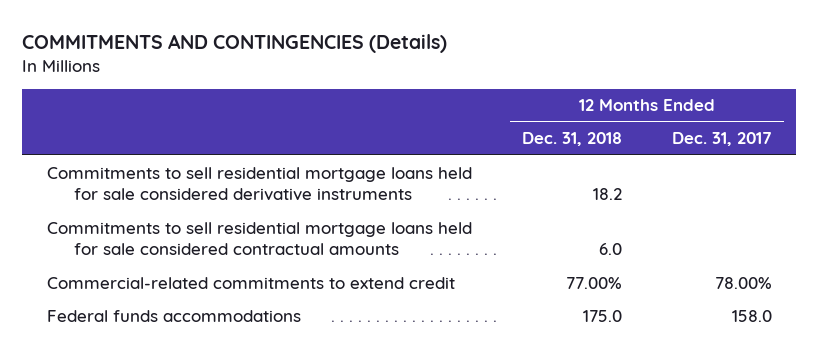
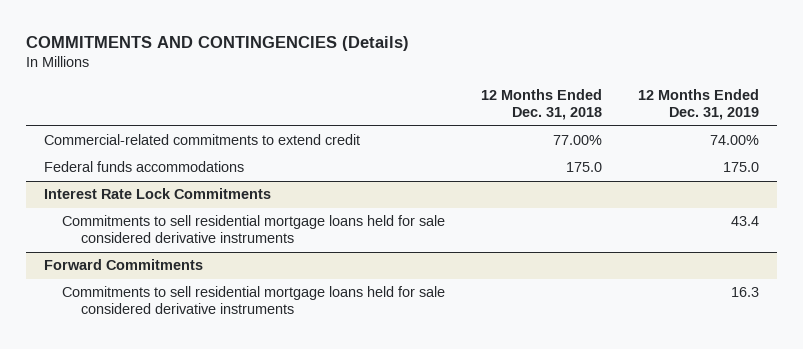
[671,132,772,147] Dec. 31, 2017 -> none
none -> [638,89,760,121] 12 Months Ended Dec. 31, 2019
[47,166,473,201] Commitments to sell residential mortgage loans held for sale considered derivative instruments -> none
[47,221,473,255] Commitments to sell residential mortgage loans held for sale considered contractual amounts -> none
none -> [43,188,271,200] Interest Rate Lock Commitments
none -> [62,215,446,244] Commitments to sell residential mortgage loans held for sale considered derivative instruments
none -> [43,259,203,271] Forward Commitments
none -> [62,286,446,315] Commitments to sell residential mortgage loans held for sale considered derivative instruments

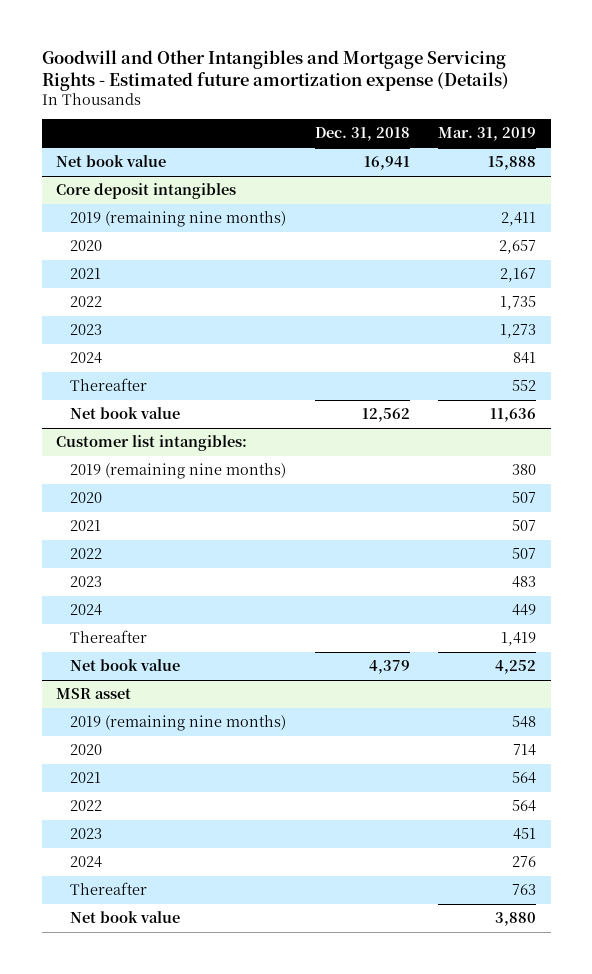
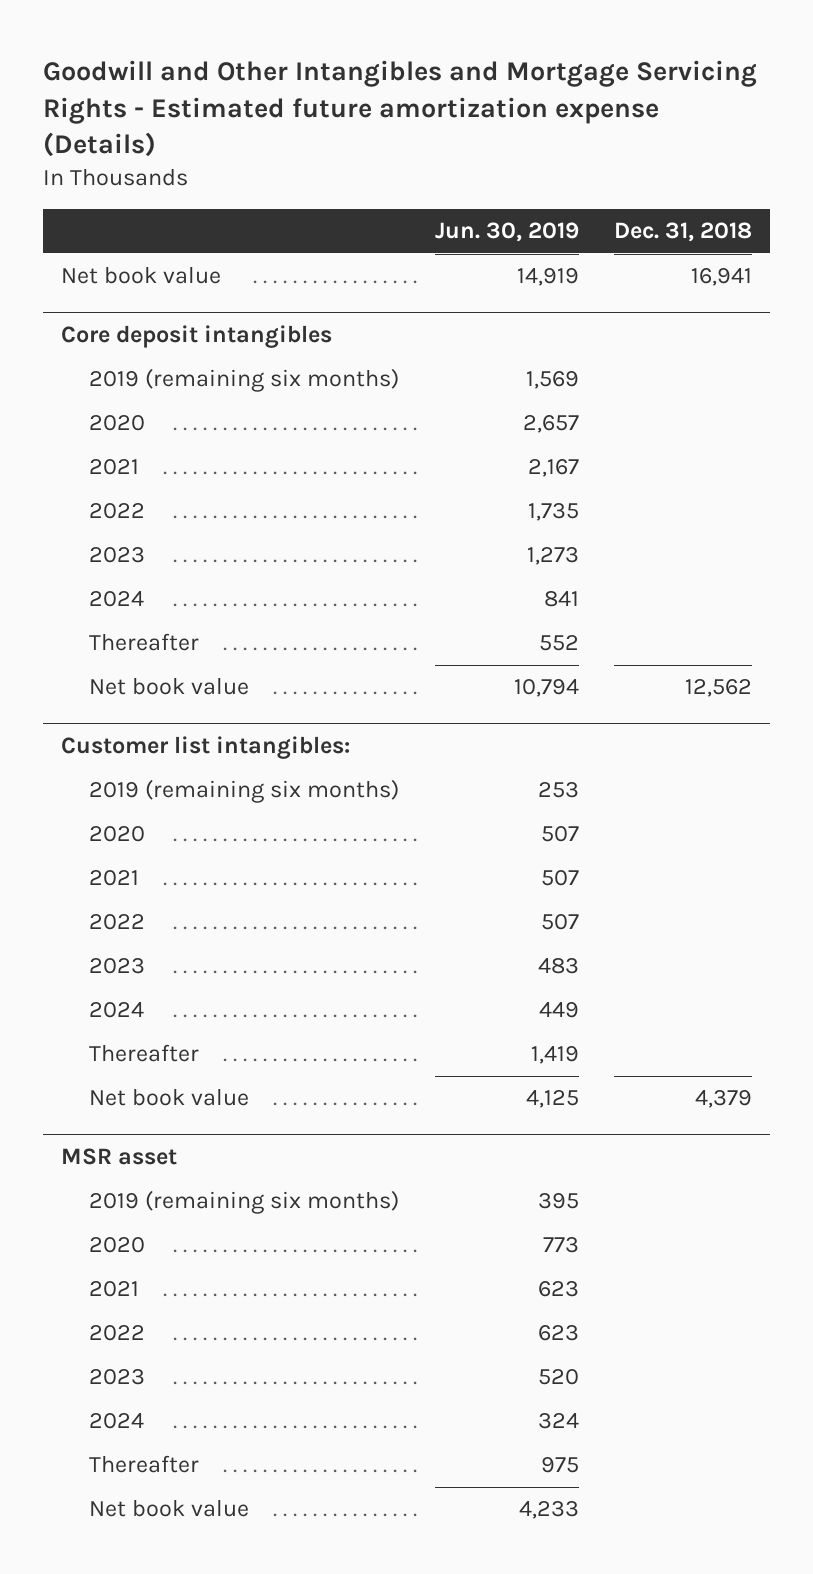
[438,127,537,142] Mar. 31, 2019 -> none
none -> [434,222,579,243] Jun. 30, 2019
[70,211,287,228] 2019 (remaining nine months) -> [89,368,400,393] 2019 (remaining six months)
[70,463,287,480] 2019 (remaining nine months) -> [89,779,400,804] 2019 (remaining six months)
[70,715,287,732] 2019 (remaining nine months) -> [89,1190,400,1215] 2019 (remaining six months)

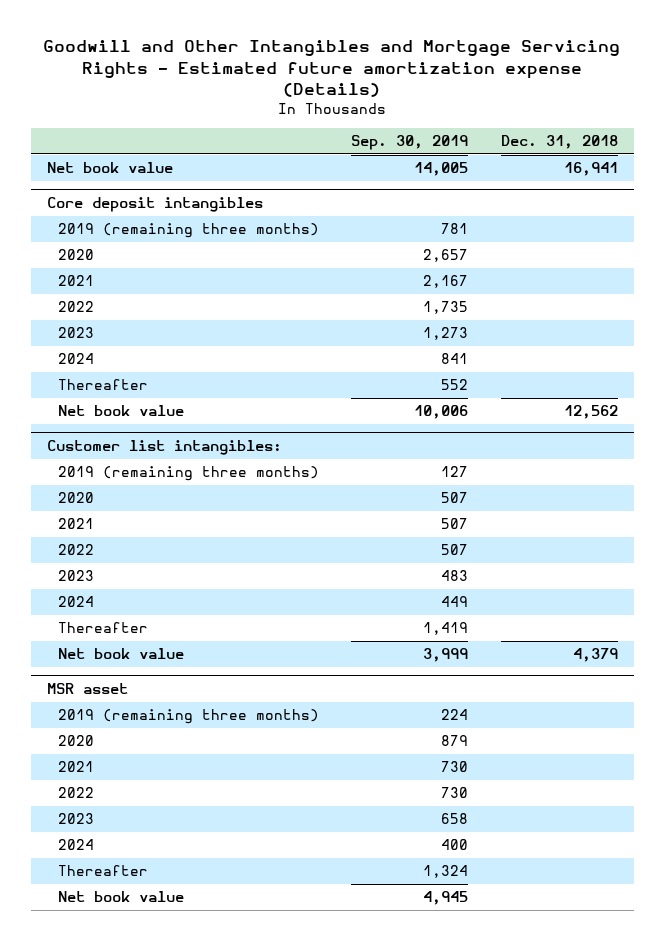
[434,222,579,243] Jun. 30, 2019 -> none
none -> [351,135,469,151] Sep. 30, 2019
[89,368,400,393] 2019 (remaining six months) -> [57,223,319,239] 2019 (remaining three months)
[89,779,400,804] 2019 (remaining six months) -> [57,466,319,482] 2019 (remaining three months)
[89,1190,400,1215] 2019 (remaining six months) -> [57,709,319,725] 2019 (remaining three months)

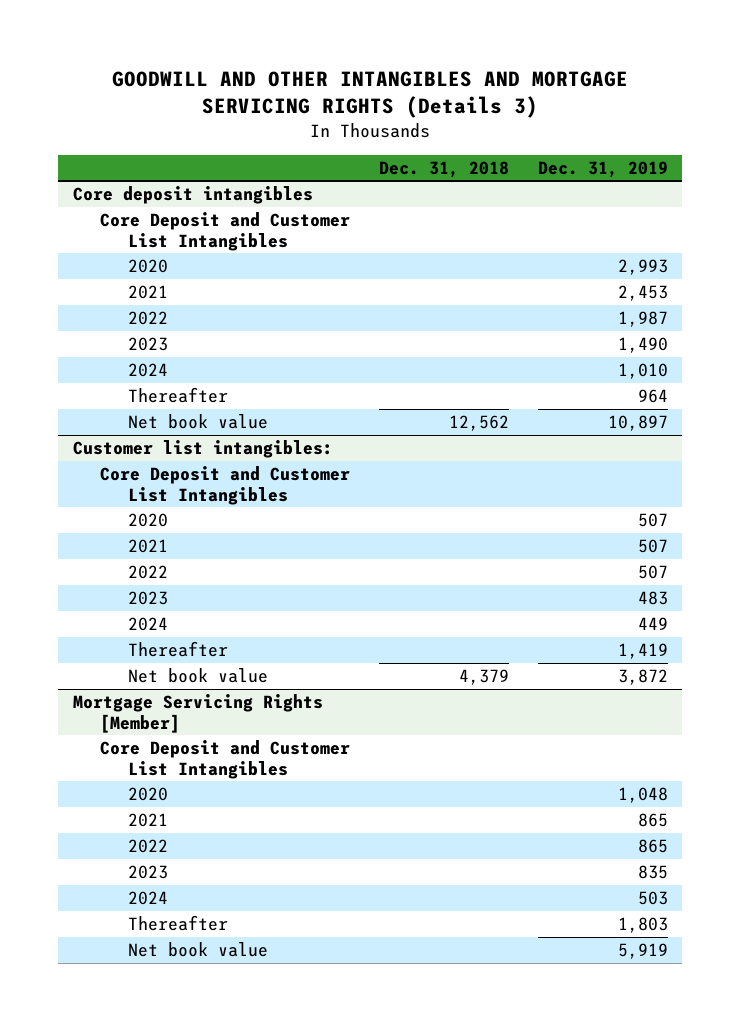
[43,40,621,98] Goodwill and Other Intangibles and Mortgage Servicing Rights - Estimated future amortization expense (Details) -> [112,70,629,119] GOODWILL AND OTHER INTANGIBLES AND MORTGAGE SERVICING RIGHTS (Details 3)
[351,135,469,151] Sep. 30, 2019 -> none
none -> [537,160,668,178] Dec. 31, 2019
[46,162,173,174] Net book value -> none
[57,223,319,239] 2019 (remaining three months) -> none
none -> [100,212,351,251] Core Deposit and Customer List Intangibles
[57,466,319,482] 2019 (remaining three months) -> none
none -> [100,466,351,505] Core Deposit and Customer List Intangibles
[57,709,319,725] 2019 (remaining three months) -> none
[46,683,128,695] MSR asset -> [72,694,323,733] Mortgage Servicing Rights [Member]
none -> [100,740,351,779] Core Deposit and Customer List Intangibles

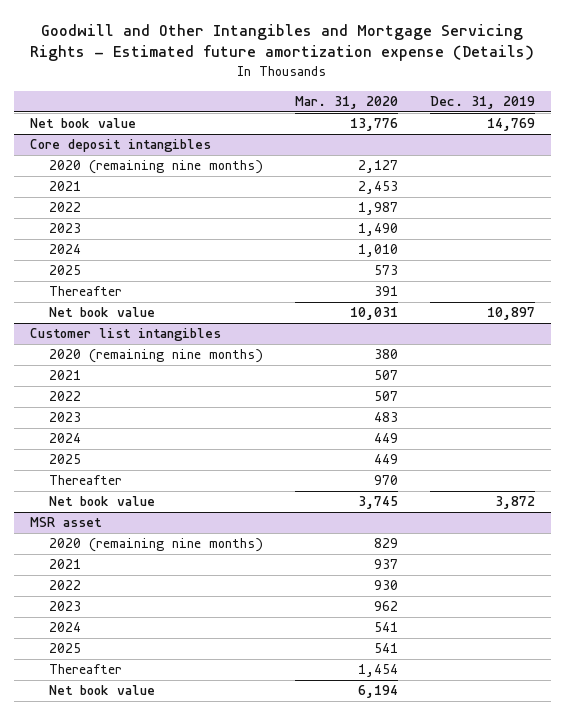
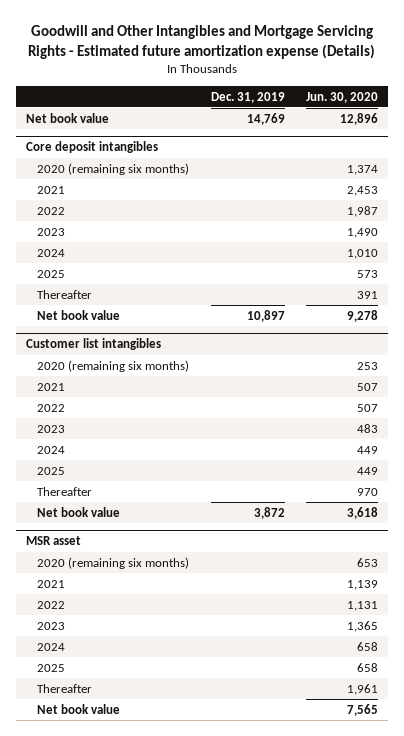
[295,95,399,109] Mar. 31, 2020 -> none
none -> [305,91,378,103] Jun. 30, 2020
[49,160,264,175] 2020 (remaining nine months) -> [37,162,190,175] 2020 (remaining six months)
[49,349,264,364] 2020 (remaining nine months) -> [37,359,190,372] 2020 (remaining six months)
[49,538,264,553] 2020 (remaining nine months) -> [37,556,190,569] 2020 (remaining six months)

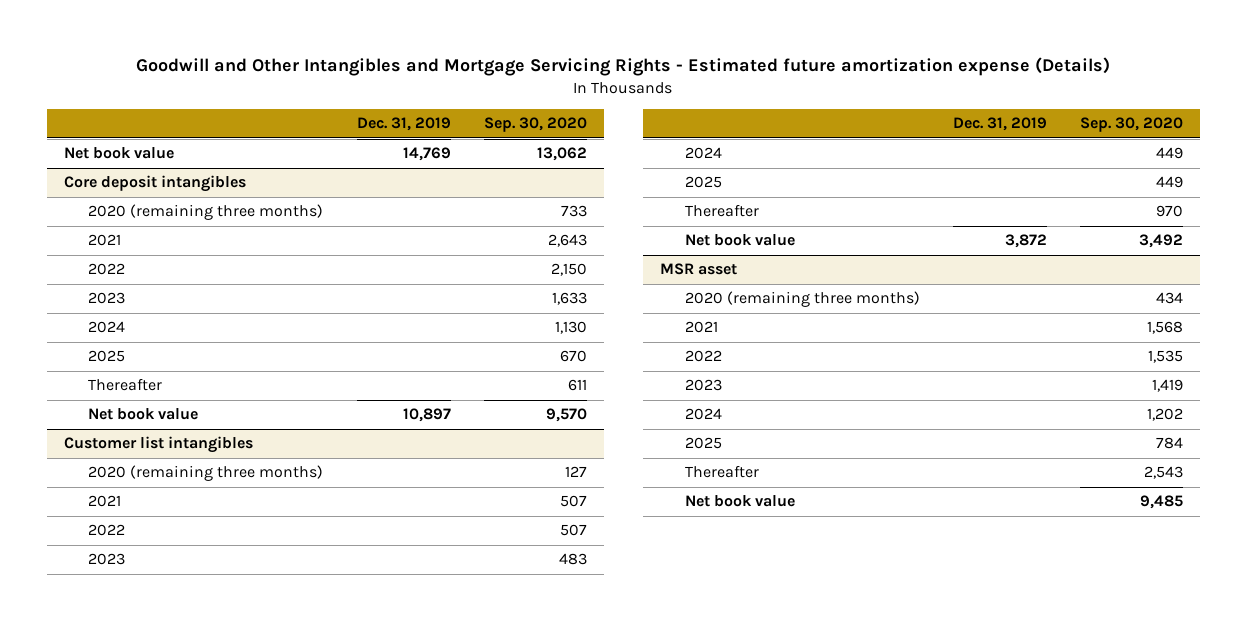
[305,91,378,103] Jun. 30, 2020 -> none
none -> [484,117,588,133] Sep. 30, 2020
[37,162,190,175] 2020 (remaining six months) -> [88,204,324,221] 2020 (remaining three months)
[37,359,190,372] 2020 (remaining six months) -> [88,465,324,482] 2020 (remaining three months)
[37,556,190,569] 2020 (remaining six months) -> [684,291,920,308] 2020 (remaining three months)

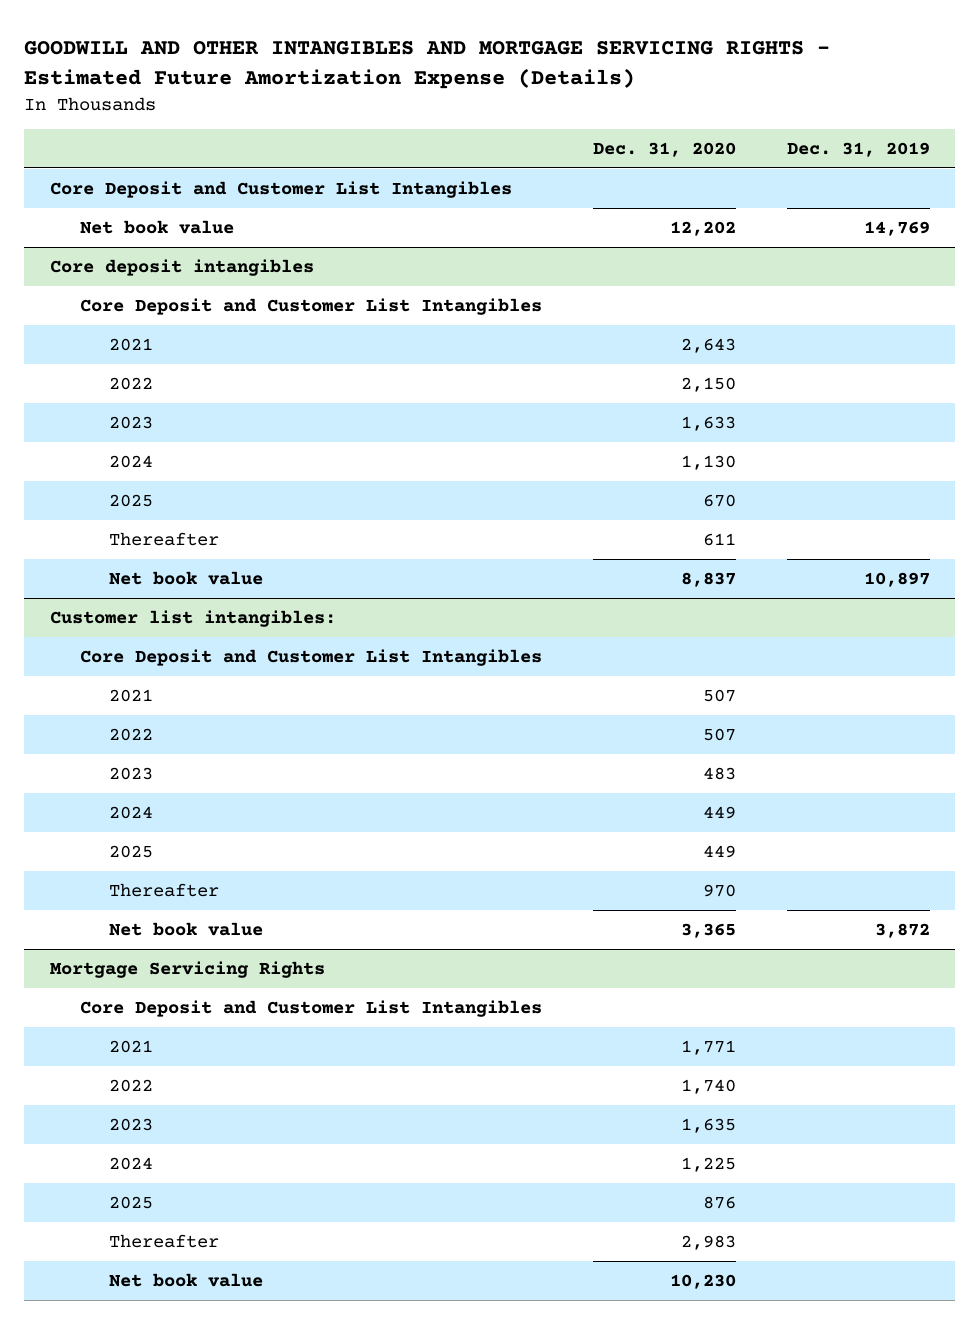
[136,57,1111,77] Goodwill and Other Intangibles and Mortgage Servicing Rights - Estimated future amortization expense (Details) -> [24,40,831,89] GOODWILL AND OTHER INTANGIBLES AND MORTGAGE SERVICING RIGHTS - Estimated Future Amortization Expense (Details)
[484,117,588,133] Sep. 30, 2020 -> none
none -> [592,141,736,157] Dec. 31, 2020
none -> [49,181,512,199] Core Deposit and Customer List Intangibles
[88,204,324,221] 2020 (remaining three months) -> none
none -> [79,298,542,316] Core Deposit and Customer List Intangibles
[88,465,324,482] 2020 (remaining three months) -> none
[63,436,253,454] Customer list intangibles -> [49,610,336,628] Customer list intangibles:
none -> [79,649,542,667] Core Deposit and Customer List Intangibles
[684,291,920,308] 2020 (remaining three months) -> none
[659,263,737,276] MSR asset -> [49,961,325,979] Mortgage Servicing Rights
none -> [79,1000,542,1018] Core Deposit and Customer List Intangibles

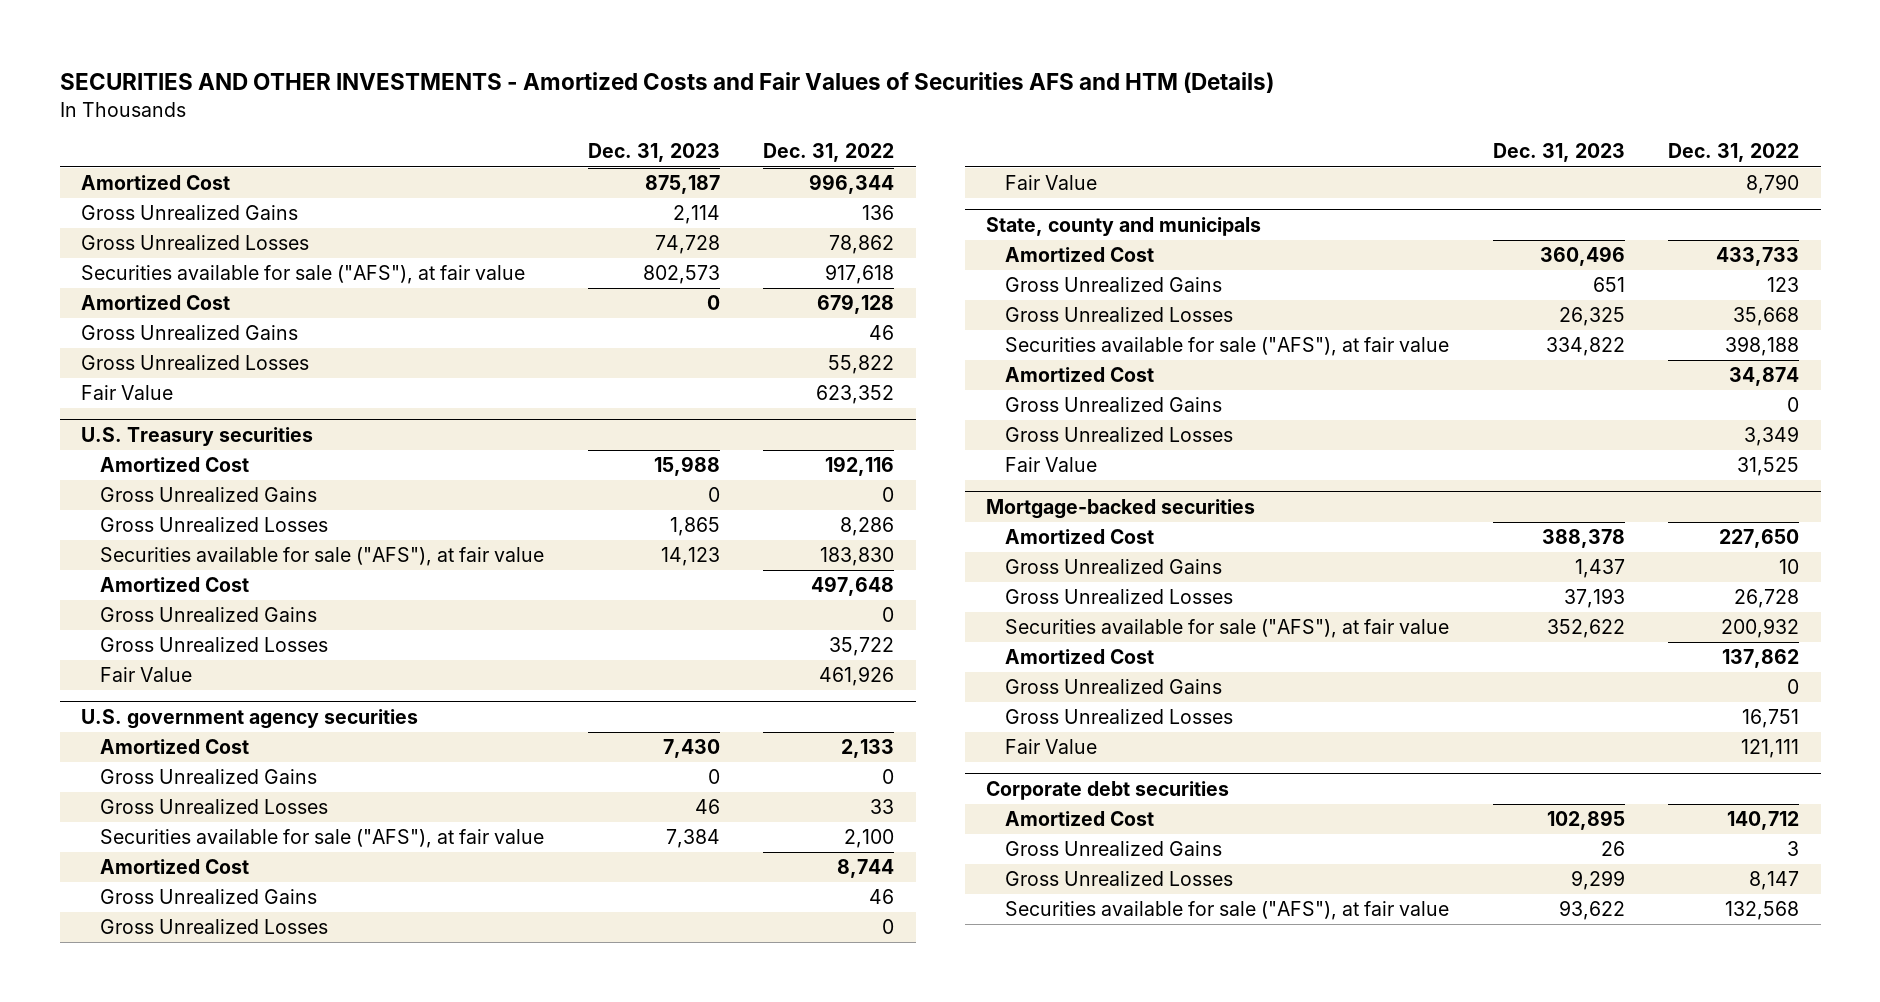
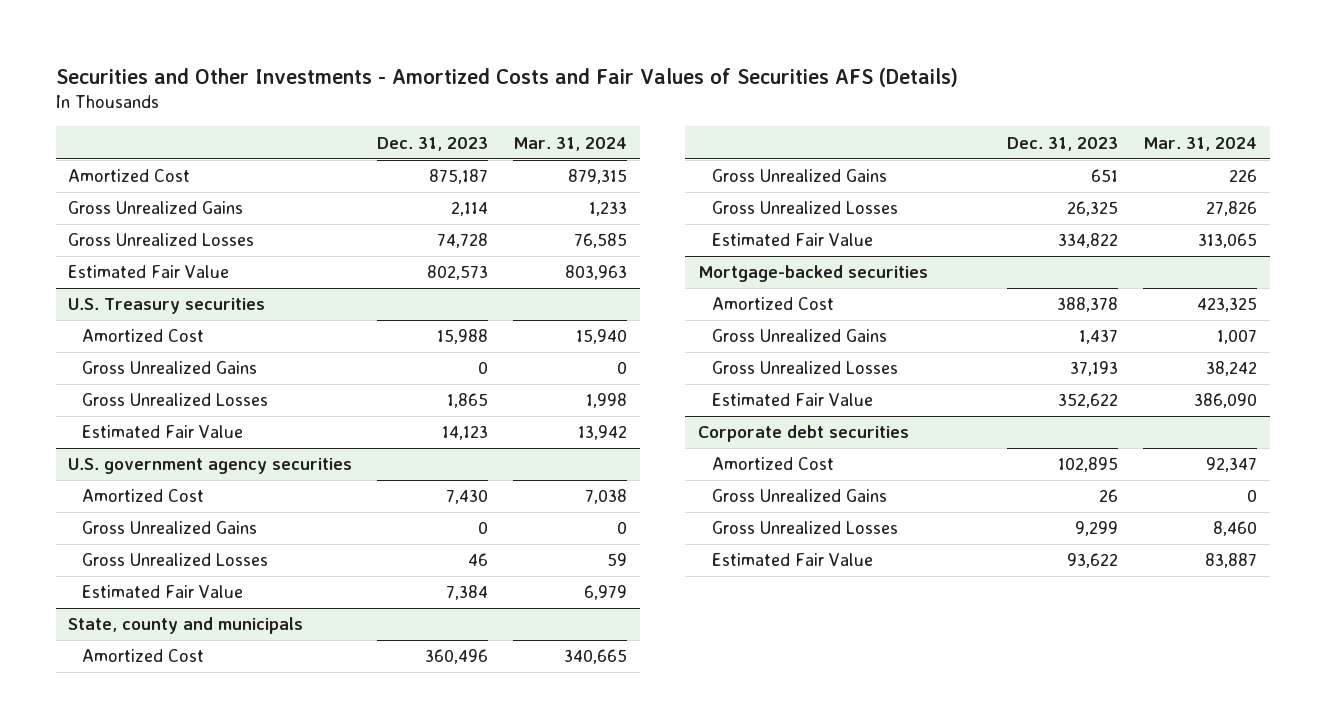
[59,72,1274,94] SECURITIES AND OTHER INVESTMENTS - Amortized Costs and Fair Values of Securities AFS and HTM (Details) -> [55,67,958,87] Securities and Other Investments - Amortized Costs and Fair Values of Securities AFS (Details)
[762,143,894,163] Dec. 31, 2022 -> none
none -> [513,136,628,151] Mar. 31, 2024
[81,295,231,311] Amortized Cost -> none
[81,325,299,341] Gross Unrealized Gains -> none
[81,355,310,371] Gross Unrealized Losses -> none
[81,385,174,401] Fair Value -> none
[81,265,526,285] Securities available for sale ("AFS"), at fair value -> [68,265,230,279] Estimated Fair Value
[100,577,250,593] Amortized Cost -> none
[100,607,318,623] Gross Unrealized Gains -> none
[100,637,329,653] Gross Unrealized Losses -> none
[100,667,193,683] Fair Value -> none
[100,547,545,567] Securities available for sale ("AFS"), at fair value -> [82,425,244,439] Estimated Fair Value
[100,859,250,875] Amortized Cost -> none
[100,889,318,905] Gross Unrealized Gains -> none
[100,919,329,935] Gross Unrealized Losses -> none
[1005,175,1098,191] Fair Value -> none
[100,829,545,849] Securities available for sale ("AFS"), at fair value -> [82,585,244,599] Estimated Fair Value
[1005,367,1155,383] Amortized Cost -> none
[1005,397,1223,413] Gross Unrealized Gains -> none
[1005,427,1234,443] Gross Unrealized Losses -> none
[1005,457,1098,473] Fair Value -> none
[1005,337,1450,357] Securities available for sale ("AFS"), at fair value -> [711,233,873,247] Estimated Fair Value
[1005,649,1155,665] Amortized Cost -> none
[1005,679,1223,695] Gross Unrealized Gains -> none
[1005,709,1234,725] Gross Unrealized Losses -> none
[1005,739,1098,755] Fair Value -> none
[1005,619,1450,639] Securities available for sale ("AFS"), at fair value -> [711,393,873,407] Estimated Fair Value
[1005,901,1450,921] Securities available for sale ("AFS"), at fair value -> [711,553,873,567] Estimated Fair Value

